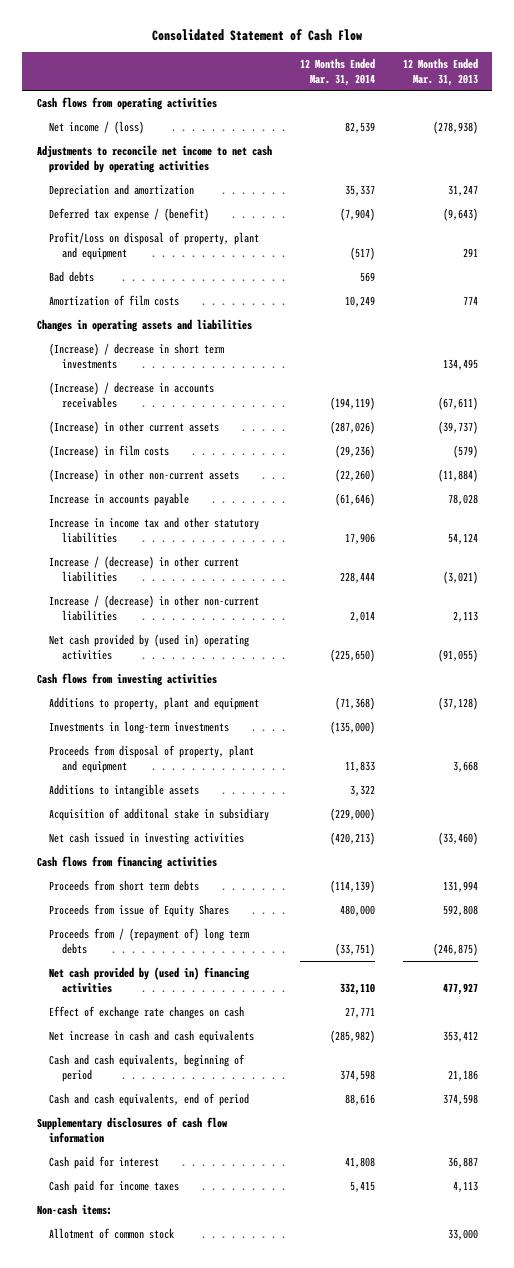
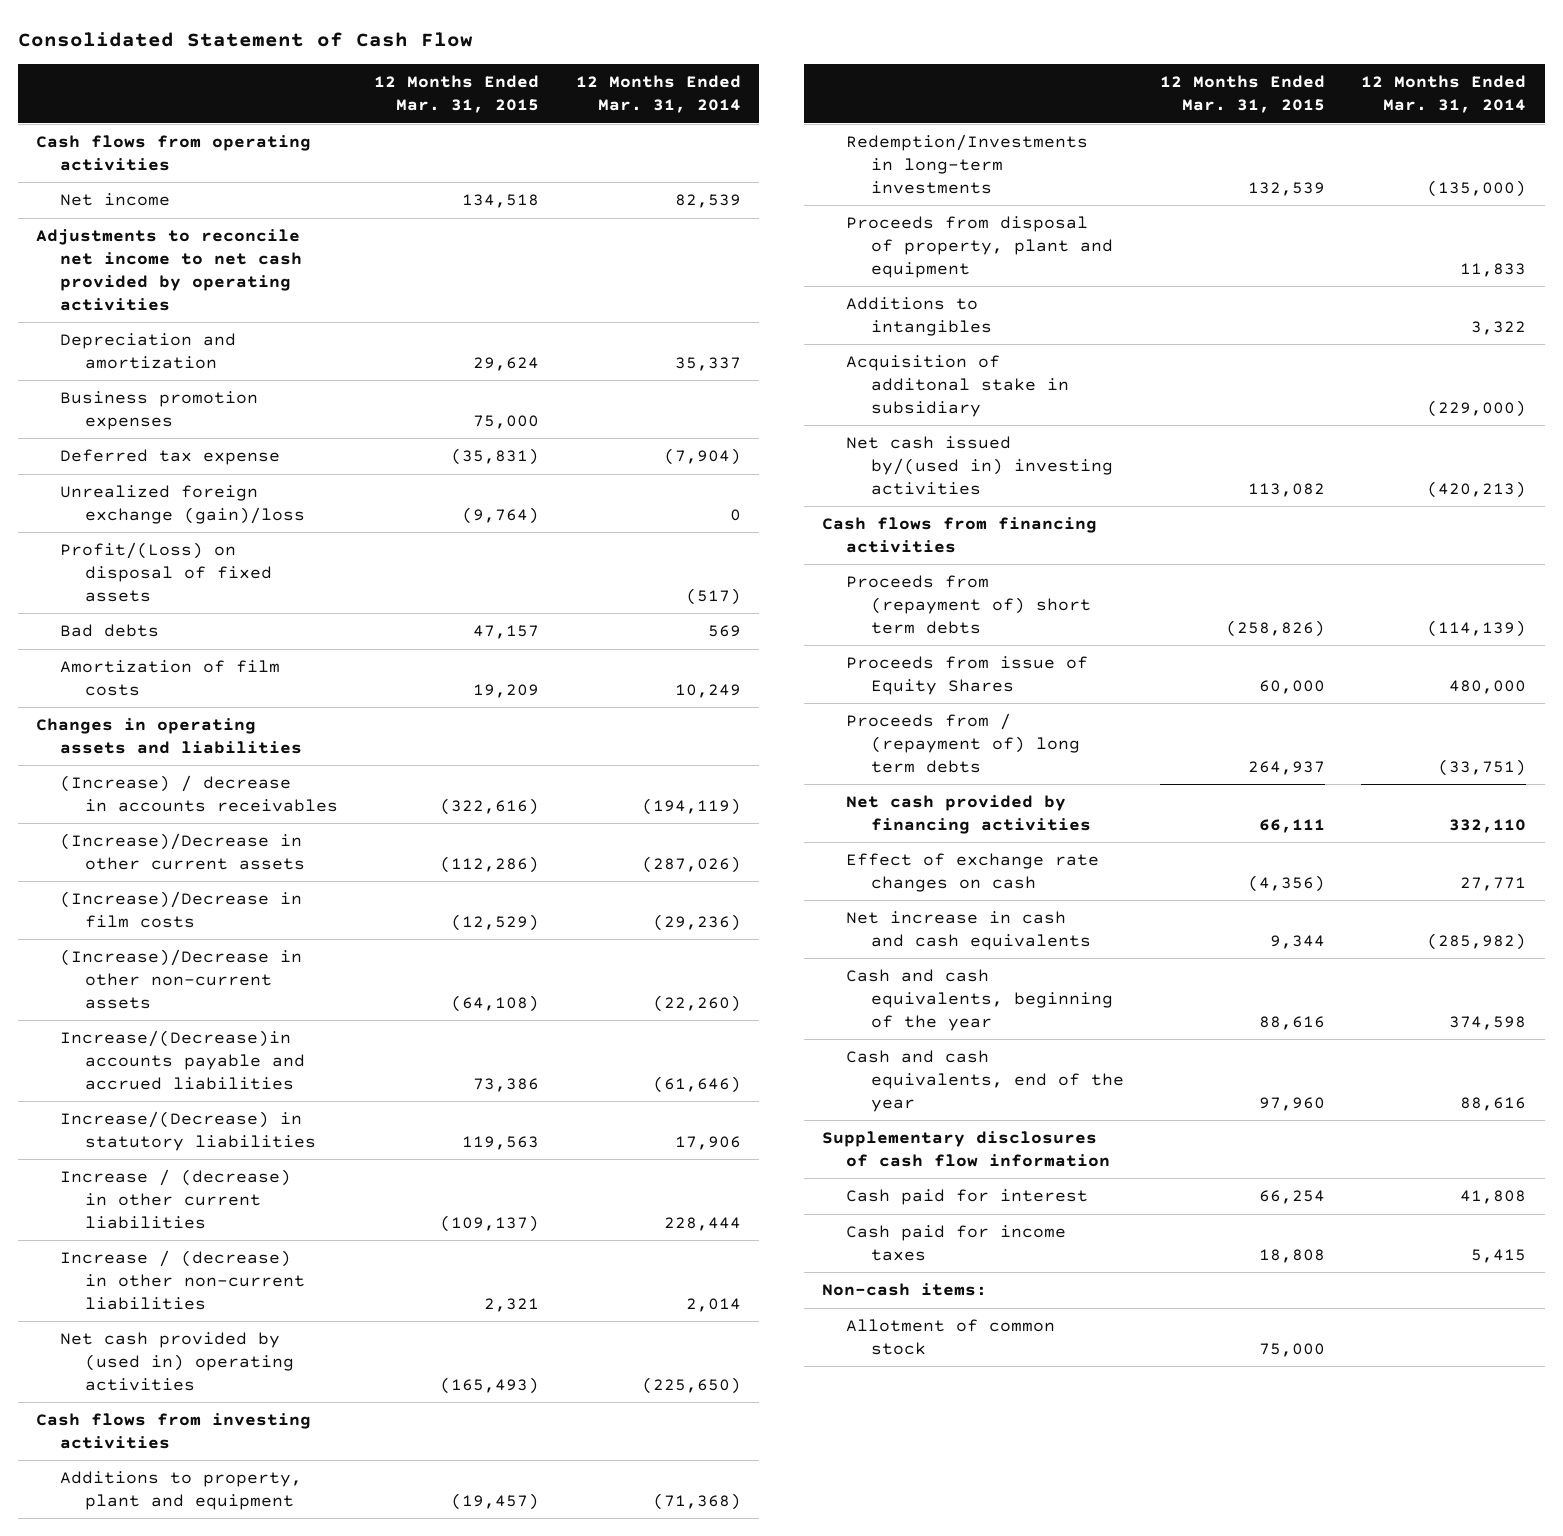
[402,57,478,86] 12 Months Ended Mar. 31, 2013 -> none
none -> [374,75,540,114] 12 Months Ended Mar. 31, 2015
[49,120,145,134] Net income / (loss) -> [60,193,171,207] Net income
none -> [60,391,259,431] Business promotion expenses
[49,207,210,221] Deferred tax expense / (benefit) -> [60,449,281,466] Deferred tax expense
none -> [60,485,305,525] Unrealized foreign exchange (gain)/loss
[49,231,260,260] Profit/Loss on disposal of property, plant and equipment -> [60,542,272,602] Profit/(Loss) on disposal of fixed assets
[49,342,225,369] (Increase) / decrease in short term investments -> none
[49,420,220,434] (Increase) in other current assets -> [60,833,305,871] (Increase)/Decrease in other current assets
[49,444,170,458] (Increase) in film costs -> [60,891,303,929] (Increase)/Decrease in film costs
[49,468,240,482] (Increase) in other non-current assets -> [60,949,303,1009] (Increase)/Decrease in other non-current assets
[49,492,190,506] Increase in accounts payable -> [60,1030,305,1090] Increase/(Decrease)in accounts payable and accrued liabilities
[49,516,260,543] Increase in income tax and other statutory liabilities -> [60,1111,316,1152] Increase/(Decrease) in statutory liabilities
[49,720,230,734] Investments in long-term investments -> [846,134,1089,194] Redemption/Investments in long-term investments
[49,783,200,797] Additions to intangible assets -> [846,297,992,337] Additions to intangibles
[49,831,245,845] Net cash issued in investing activities -> [846,436,1113,495] Net cash issued by/(used in) investing activities
[49,879,200,891] Proceeds from short term debts -> [846,575,1091,634] Proceeds from (repayment of) short term debts
[49,966,251,993] Net cash provided by (used in) financing activities -> [846,795,1091,835] Net cash provided by financing activities
[49,1092,250,1106] Cash and cash equivalents, end of period -> none
none -> [846,969,1113,1031] Cash and cash equivalents, beginning of the year
[49,1053,246,1082] Cash and cash equivalents, beginning of period -> [846,1050,1124,1112] Cash and cash equivalents, end of the year
[339,1069,375,1081] 374,598 -> [1460,1096,1527,1111] 88,616

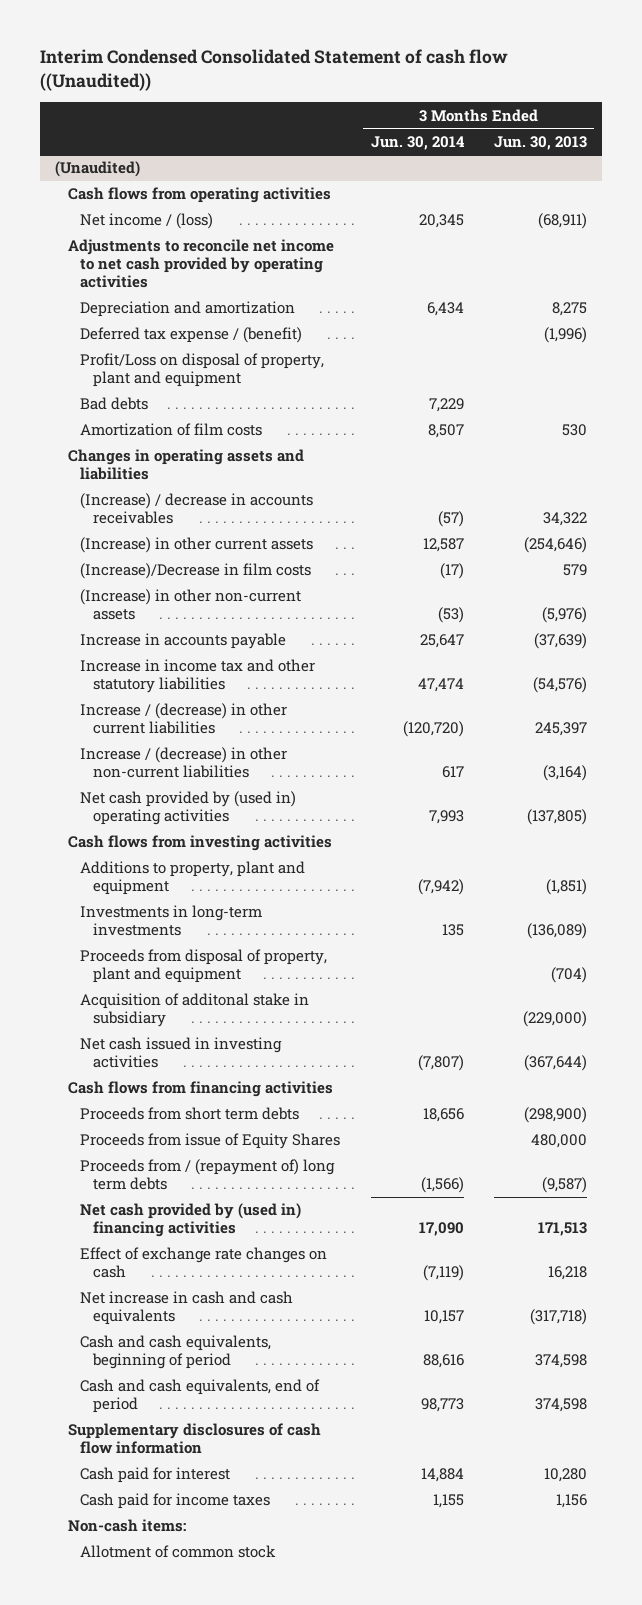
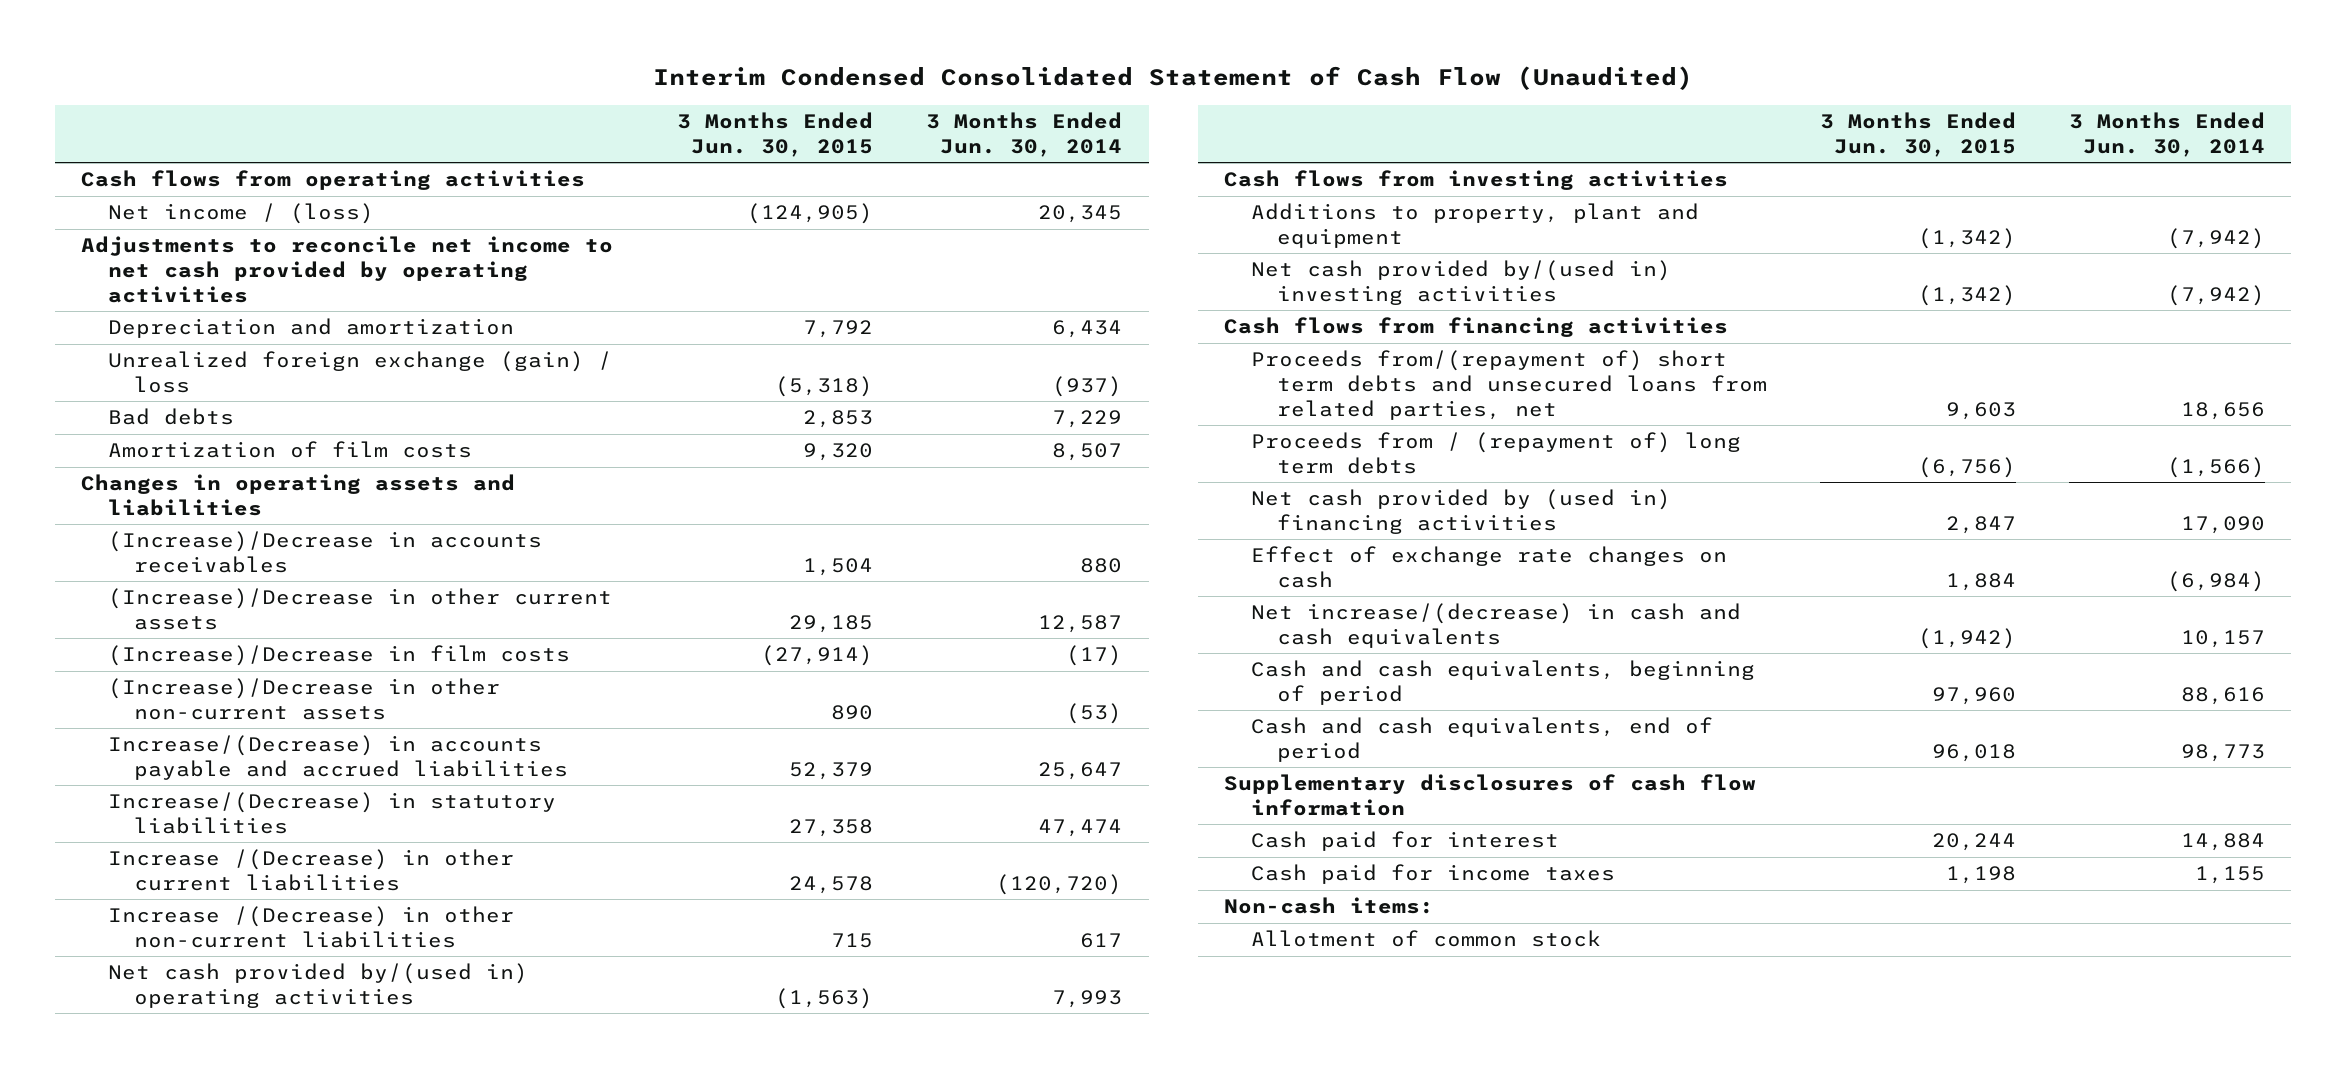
[39,49,508,91] Interim Condensed Consolidated Statement of cash flow ((Unaudited)) -> [653,66,1694,91] Interim Condensed Consolidated Statement of Cash Flow (Unaudited)
[493,135,587,150] Jun. 30, 2013 -> none
none -> [677,112,874,158] 3 Months Ended Jun. 30, 2015
[54,161,140,178] (Unaudited) -> none
[80,327,303,344] Deferred tax expense / (benefit) -> none
[80,353,325,388] Profit/Loss on disposal of property, plant and equipment -> none
none -> [107,351,612,394] Unrealized foreign exchange (gain) / loss
[80,493,314,525] (Increase) / decrease in accounts receivables -> [107,531,542,574] (Increase)/Decrease in accounts receivables
[437,511,464,528] (57) -> [1080,558,1123,574] 880
[80,537,314,554] (Increase) in other current assets -> [107,588,612,631] (Increase)/Decrease in other current assets
[80,589,302,621] (Increase) in other non-current assets -> [107,678,500,721] (Increase)/Decrease in other non-current assets
[80,633,287,650] Increase in accounts payable -> [107,735,569,781] Increase/(Decrease) in accounts payable and accrued liabilities
[80,659,316,694] Increase in income tax and other statutory liabilities -> [107,792,556,835] Increase/(Decrease) in statutory liabilities
[80,703,288,735] Increase / (decrease) in other current liabilities -> [107,849,514,892] Increase /(Decrease) in other current liabilities
[80,747,288,779] Increase / (decrease) in other non-current liabilities -> [107,906,514,949] Increase /(Decrease) in other non-current liabilities
[80,791,297,826] Net cash provided by (used in) operating activities -> [107,963,528,1009] Net cash provided by/(used in) operating activities
[80,905,263,937] Investments in long-term investments -> none
[80,949,328,984] Proceeds from disposal of property, plant and equipment -> none
[80,993,310,1028] Acquisition of additonal stake in subsidiary -> none
[80,1037,283,1069] Net cash issued in investing activities -> [1250,260,1671,306] Net cash provided by/(used in) investing activities
[417,1055,464,1072] (7,807) -> [2166,285,2265,307] (7,942)
[80,1133,341,1150] Proceeds from issue of Equity Shares -> none
[80,1107,300,1121] Proceeds from short term debts -> [1250,350,1768,420] Proceeds from/(repayment of) short term debts and unsecured loans from related parties, net
[422,1265,464,1282] (7,119) -> [2166,571,2265,593] (6,984)
[80,1291,294,1326] Net increase in cash and cash equivalents -> [1250,603,1741,649] Net increase/(decrease) in cash and cash equivalents

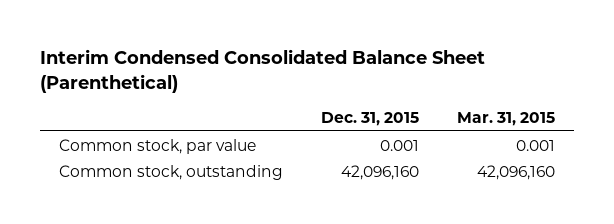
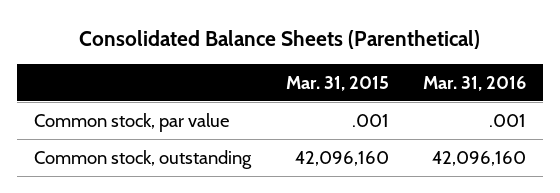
[39,49,485,93] Interim Condensed Consolidated Balance Sheet (Parenthetical) -> [79,29,481,49] Consolidated Balance Sheets (Parenthetical)
[320,112,419,127] Dec. 31, 2015 -> none
none -> [422,75,526,91] Mar. 31, 2016
[515,139,555,151] 0.001 -> [351,113,389,127] .001

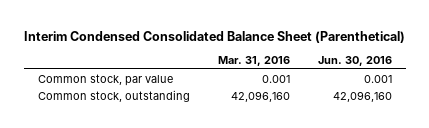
[79,29,481,49] Consolidated Balance Sheets (Parenthetical) -> [23,30,405,43] Interim Condensed Consolidated Balance Sheet (Parenthetical)
[285,75,389,91] Mar. 31, 2015 -> none
none -> [317,56,392,67] Jun. 30, 2016
[488,113,526,127] .001 -> [261,74,290,83] 0.001

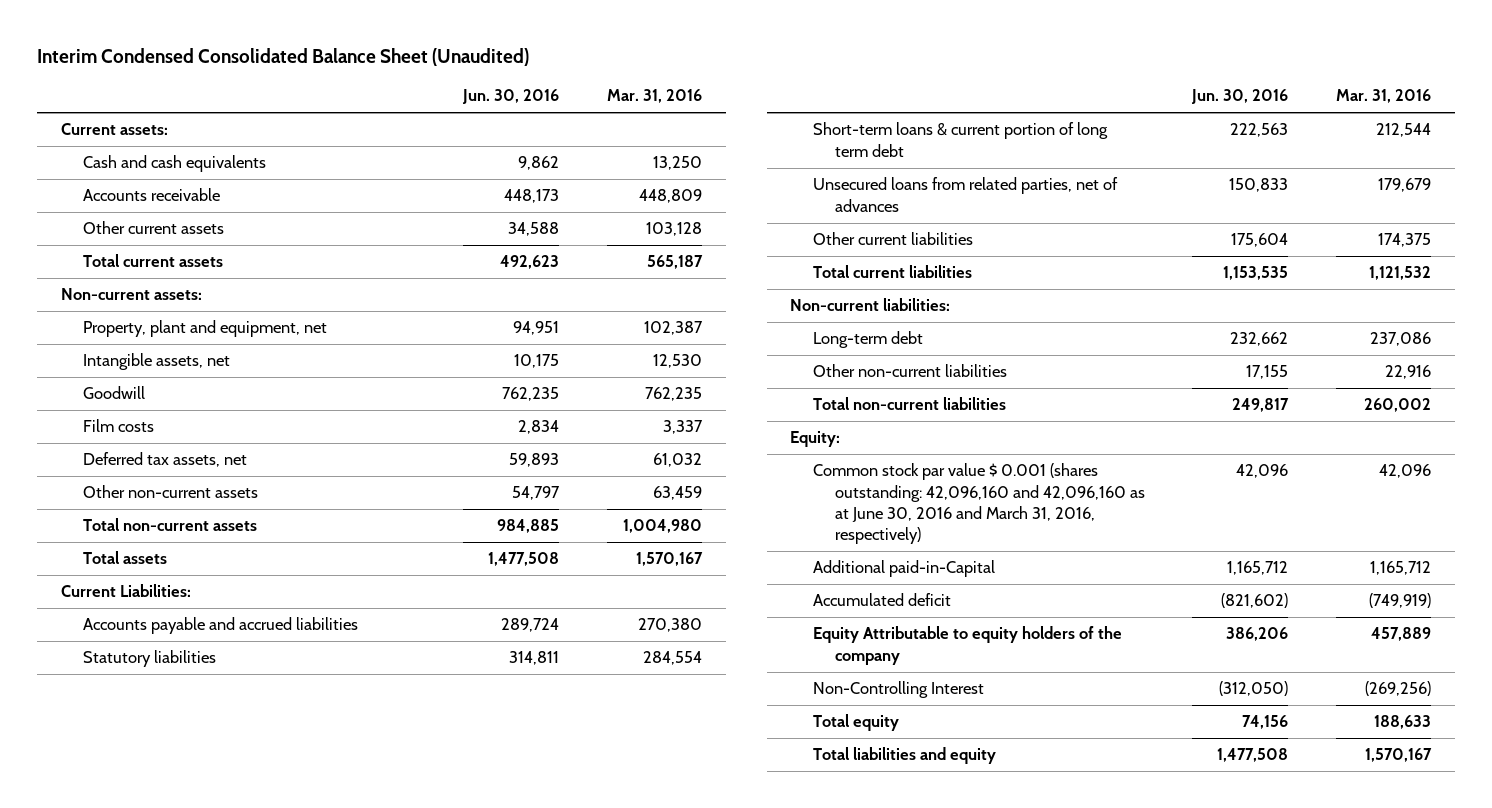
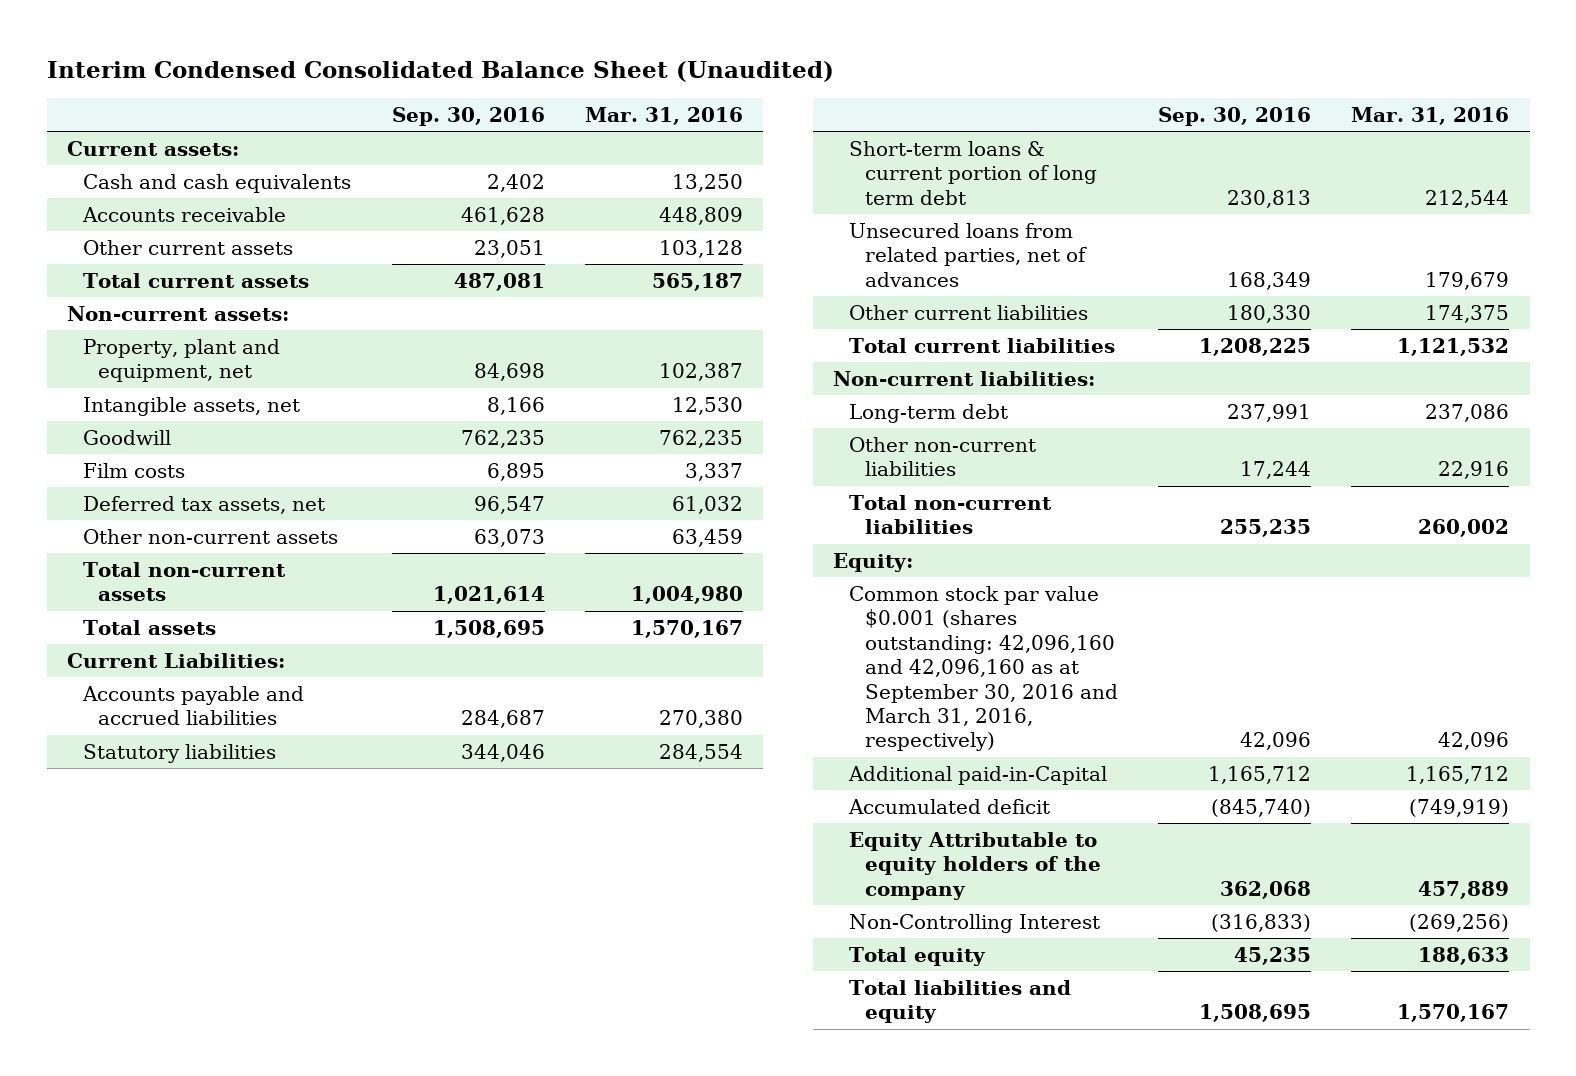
[462,89,560,105] Jun. 30, 2016 -> none
none -> [391,106,545,126] Sep. 30, 2016
[812,463,1145,545] Common stock par value $ 0.001 (shares outstanding: 42,096,160 and 42,096,160 as at June 30, 2016 and March 31, 2016, respectively) -> [849,585,1118,752] Common stock par value $0.001 (shares outstanding: 42,096,160 and 42,096,160 as at September 30, 2016 and March 31, 2016, respectively)

